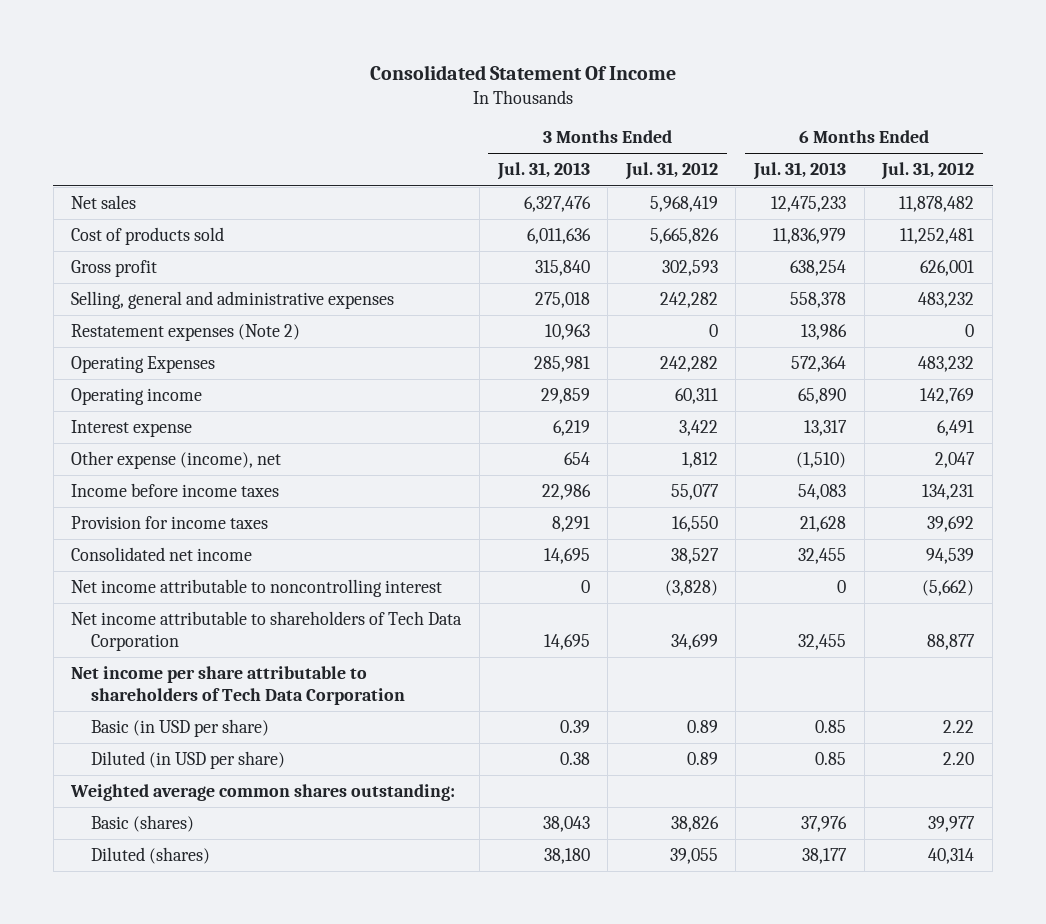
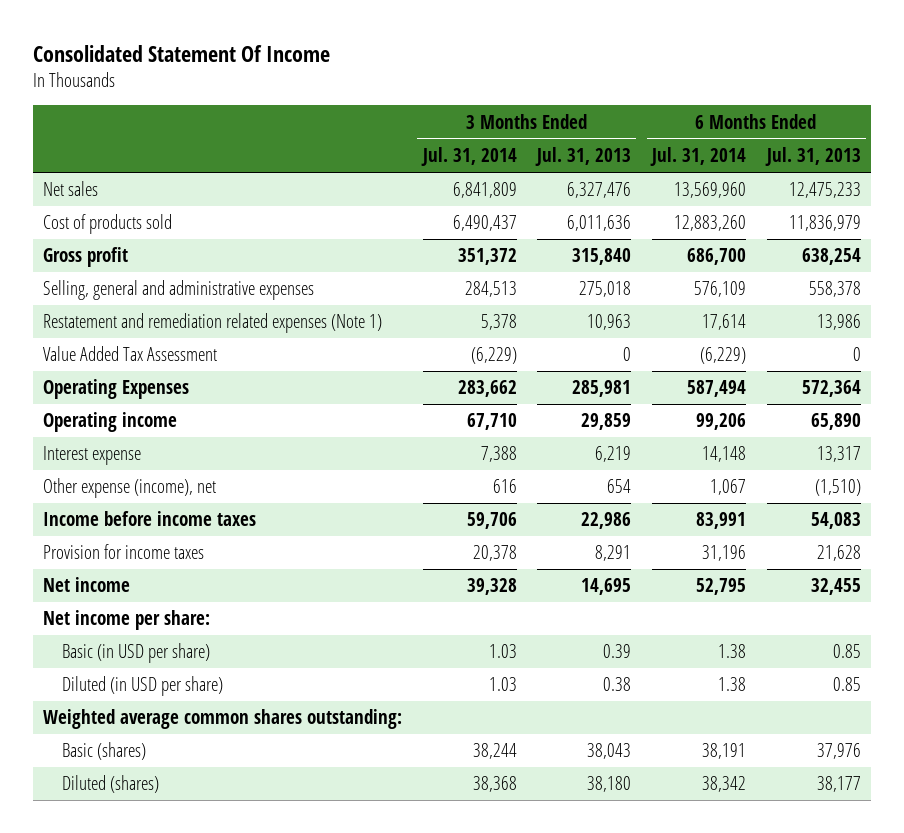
[624,162,718,181] Jul. 31, 2012 -> none
[881,162,975,181] Jul. 31, 2012 -> none
none -> [420,147,517,167] Jul. 31, 2014
none -> [650,147,747,167] Jul. 31, 2014
[71,324,301,342] Restatement expenses (Note 2) -> [42,313,382,334] Restatement and remediation related expenses (Note 1)
none -> [42,346,217,362] Value Added Tax Assessment
[71,579,443,598] Net income attributable to noncontrolling interest -> none
[71,611,463,651] Net income attributable to shareholders of Tech Data Corporation -> none
[71,547,253,562] Consolidated net income -> [42,577,130,593] Net income
[71,666,405,705] Net income per share attributable to shareholders of Tech Data Corporation -> [42,610,210,631] Net income per share:

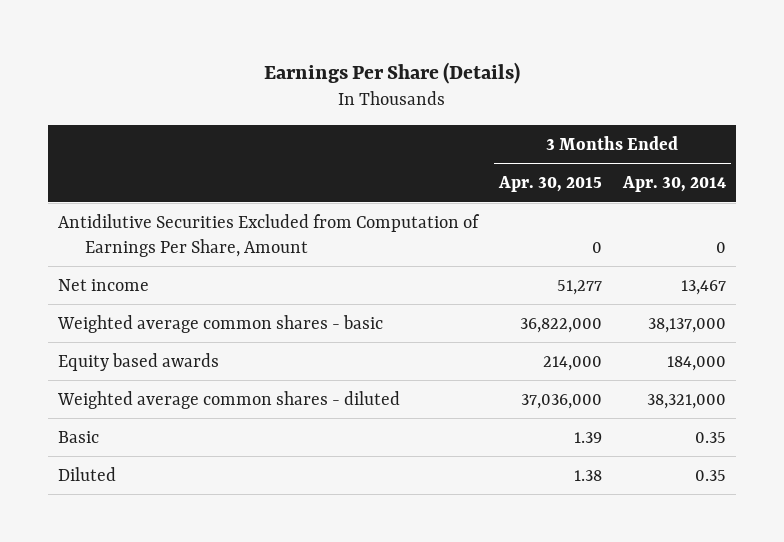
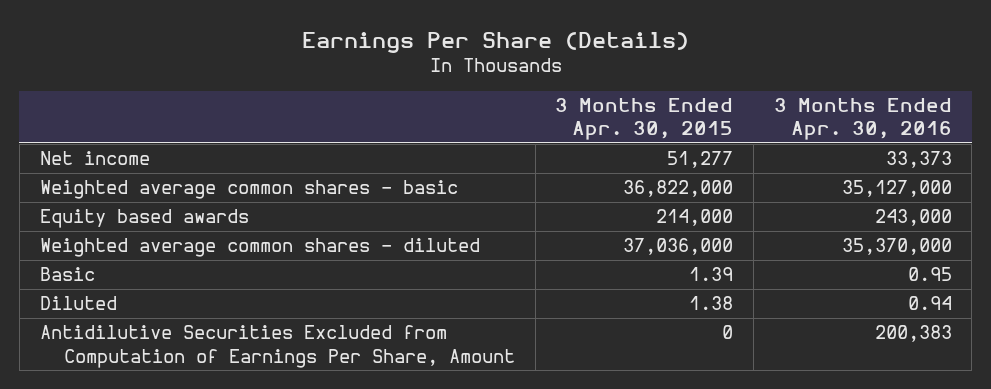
[621,176,726,193] Apr. 30, 2014 -> none
none -> [773,97,952,141] 3 Months Ended Apr. 30, 2016
[58,213,481,257] Antidilutive Securities Excluded from Computation of Earnings Per Share, Amount -> [39,325,515,368] Antidilutive Securities Excluded from Computation of Earnings Per Share, Amount

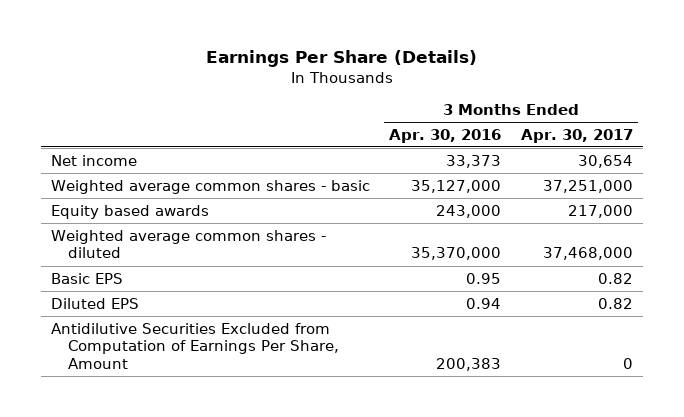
[555,97,734,141] 3 Months Ended Apr. 30, 2015 -> none
none -> [520,128,633,143] Apr. 30, 2017
[39,267,95,282] Basic -> [50,272,123,284] Basic EPS
[39,296,117,311] Diluted -> [50,297,139,309] Diluted EPS

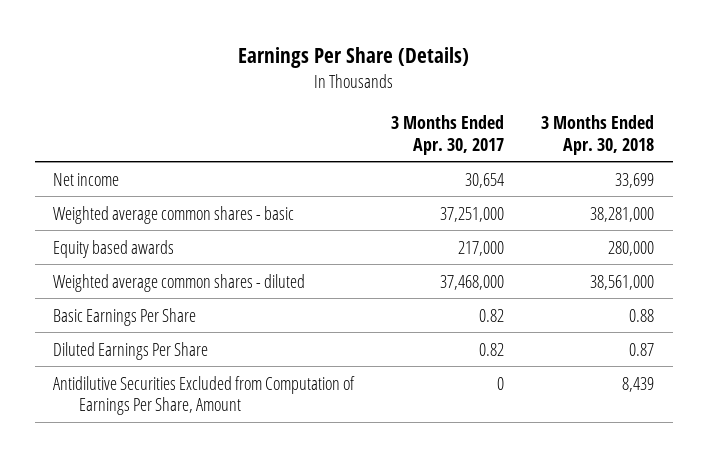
[389,128,502,143] Apr. 30, 2016 -> none
none -> [541,115,655,155] 3 Months Ended Apr. 30, 2018
[50,272,123,284] Basic EPS -> [53,307,197,326] Basic Earnings Per Share
[50,297,139,309] Diluted EPS -> [53,341,209,360] Diluted Earnings Per Share

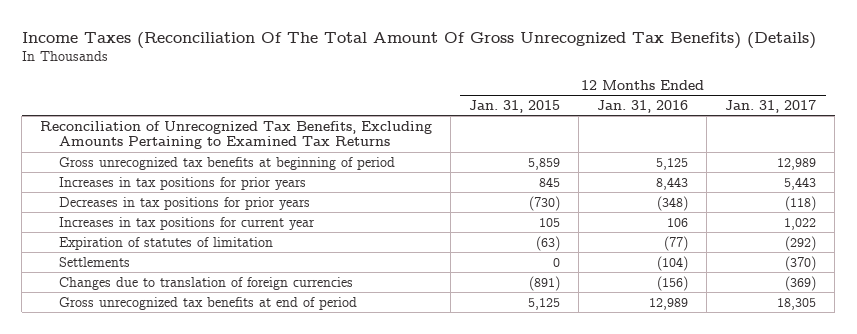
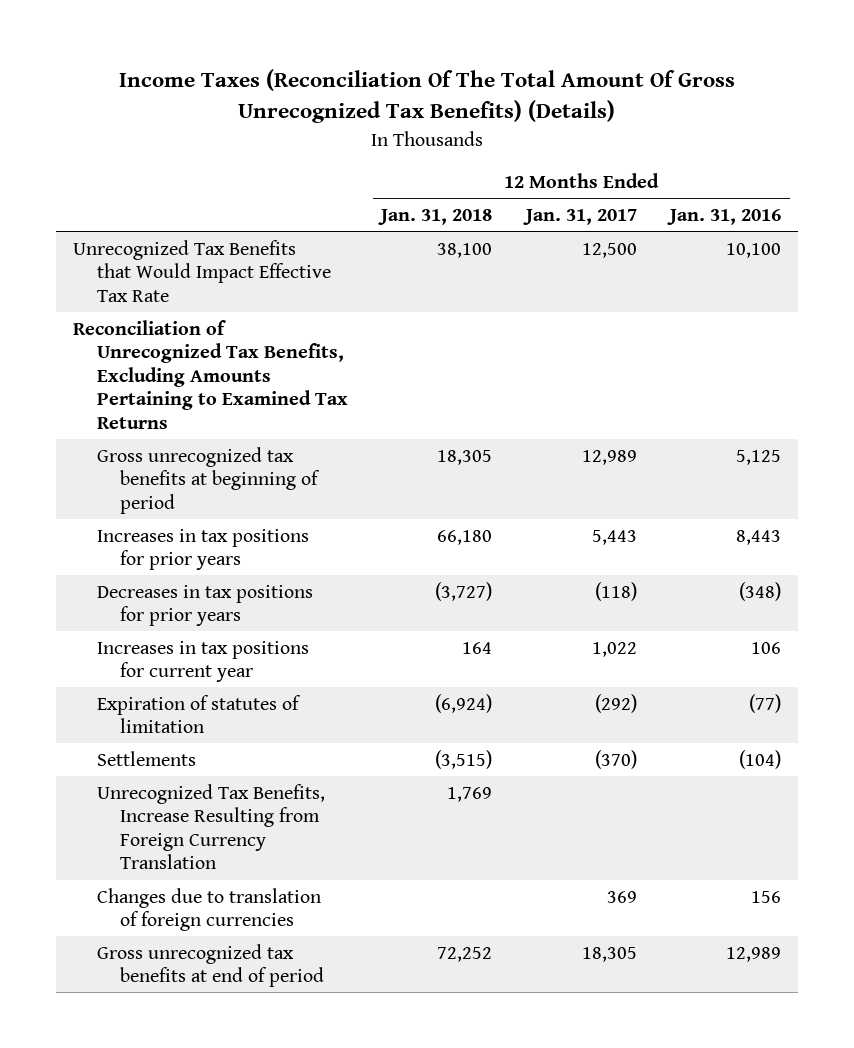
[469,99,561,113] Jan. 31, 2015 -> none
none -> [378,209,493,226] Jan. 31, 2018
none -> [72,239,331,302] Unrecognized Tax Benefits that Would Impact Effective Tax Rate
none -> [96,783,325,870] Unrecognized Tax Benefits, Increase Resulting from Foreign Currency Translation
[657,275,689,291] (156) -> [751,890,782,903] 156
[785,275,817,291] (369) -> [606,890,637,903] 369

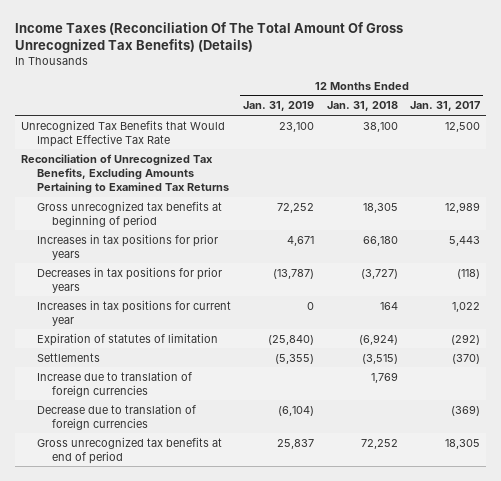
[667,209,782,226] Jan. 31, 2016 -> none
none -> [243,101,315,112] Jan. 31, 2019
[96,783,325,870] Unrecognized Tax Benefits, Increase Resulting from Foreign Currency Translation -> [36,370,192,397] Increase due to translation of foreign currencies
[96,887,321,932] Changes due to translation of foreign currencies -> [36,403,196,430] Decrease due to translation of foreign currencies
[606,890,637,903] 369 -> [450,404,480,416] (369)

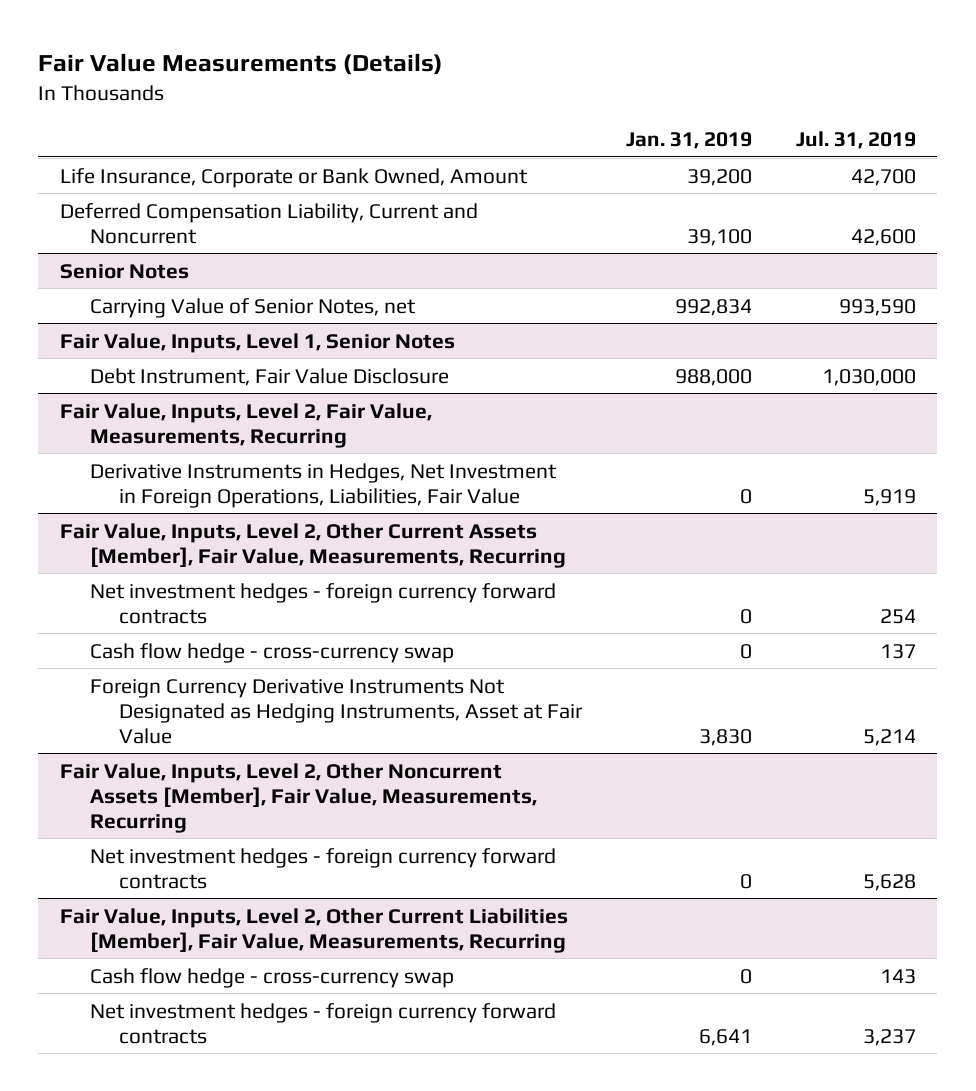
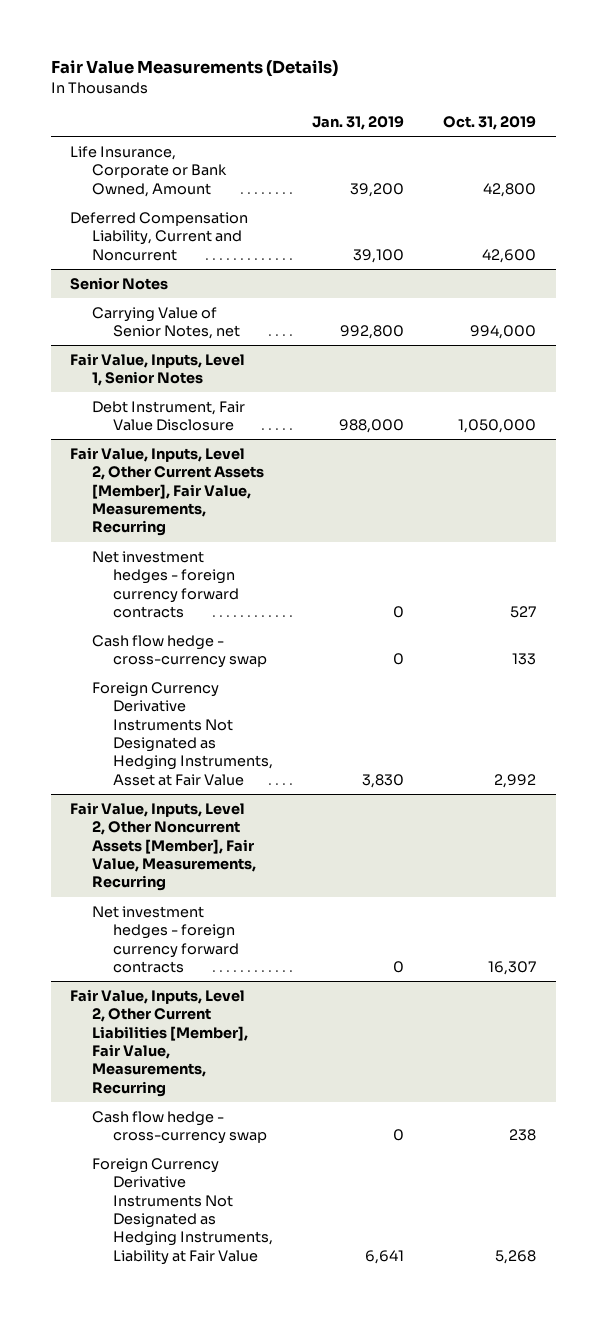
[795,130,916,149] Jul. 31, 2019 -> none
none -> [443,115,537,130] Oct. 31, 2019
[674,298,752,316] 992,834 -> [340,325,405,340] 992,800
[60,402,433,448] Fair Value, Inputs, Level 2, Fair Value, Measurements, Recurring -> none
[89,462,557,508] Derivative Instruments in Hedges, Net Investment in Foreign Operations, Liabilities, Fair Value -> none
[89,1002,556,1044] Net investment hedges - foreign currency forward contracts -> [91,1157,274,1265] Foreign Currency Derivative Instruments Not Designated as Hedging Instruments, Liability at Fair Value

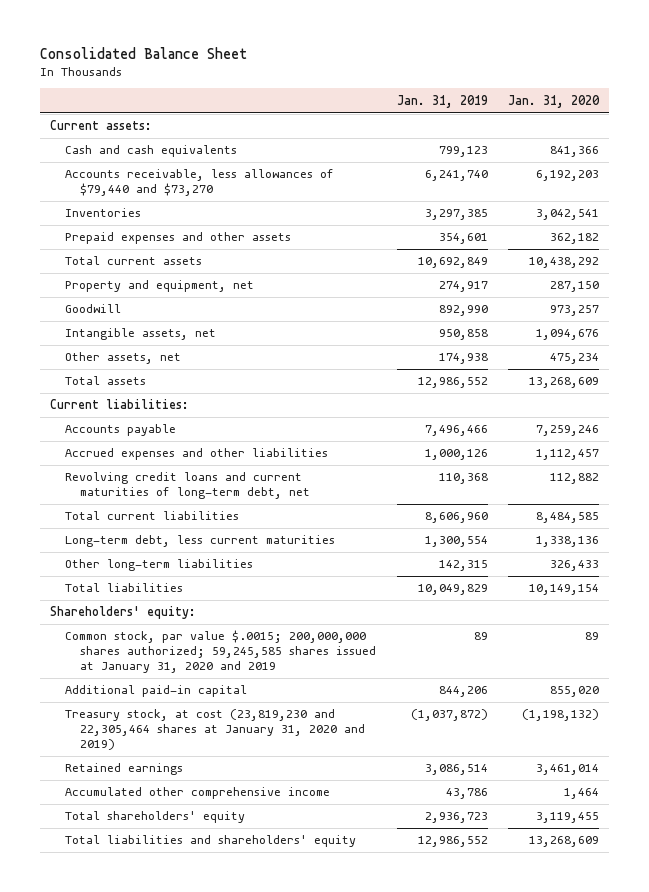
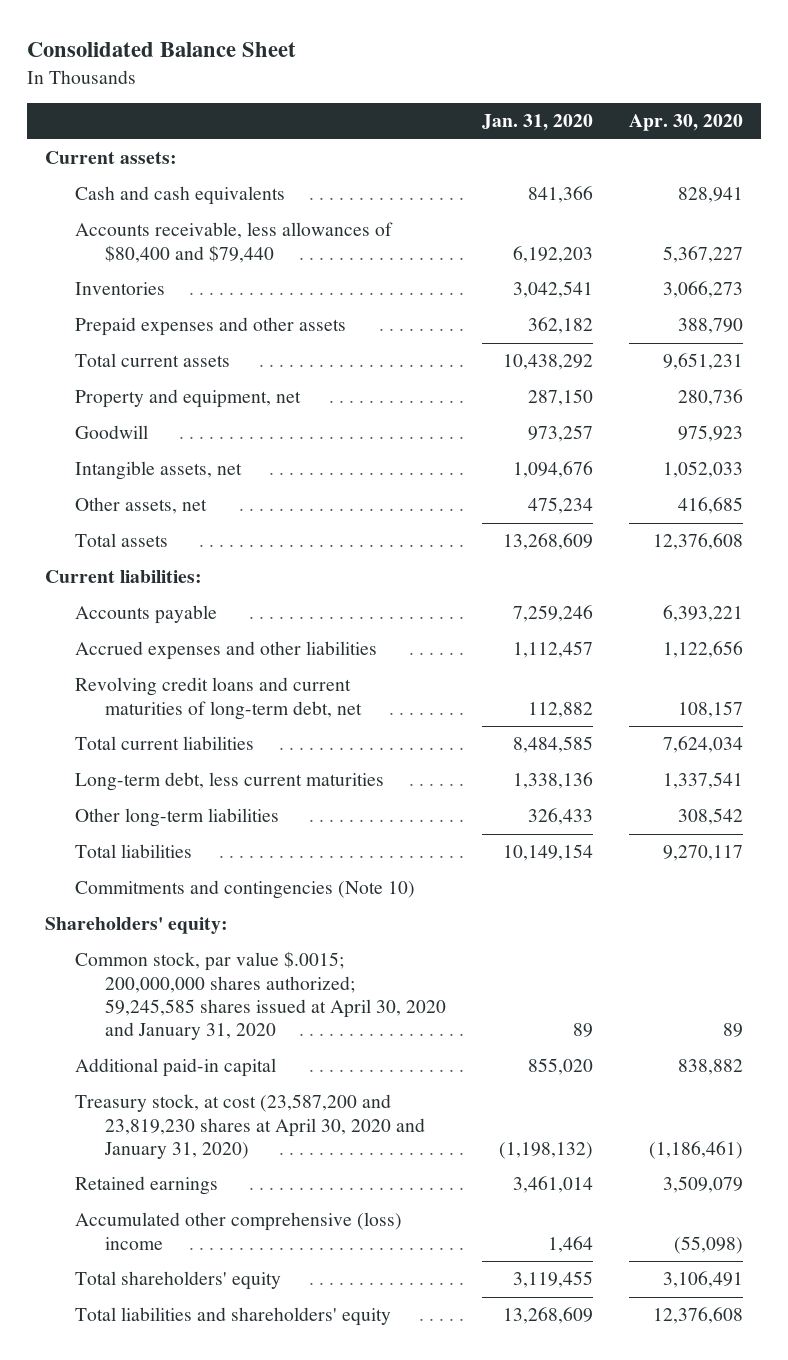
[396,94,488,108] Jan. 31, 2019 -> none
none -> [628,114,743,132] Apr. 30, 2020
[65,169,335,197] Accounts receivable, less allowances of $79,440 and $73,270 -> [74,222,393,263] Accounts receivable, less allowances of $80,400 and $79,440
none -> [74,880,415,900] Commitments and contingencies (Note 10)
[65,630,377,673] Common stock, par value $.0015; 200,000,000 shares authorized; 59,245,585 shares issued at January 31, 2020 and 2019 -> [74,951,446,1041] Common stock, par value $.0015; 200,000,000 shares authorized; 59,245,585 shares issued at April 30, 2020 and January 31, 2020
[65,709,366,750] Treasury stock, at cost (23,819,230 and 22,305,464 shares at January 31, 2020 and 2019) -> [74,1094,425,1159] Treasury stock, at cost (23,587,200 and 23,819,230 shares at April 30, 2020 and January 31, 2020)
[65,787,331,800] Accumulated other comprehensive income -> [74,1212,402,1250] Accumulated other comprehensive (loss) income

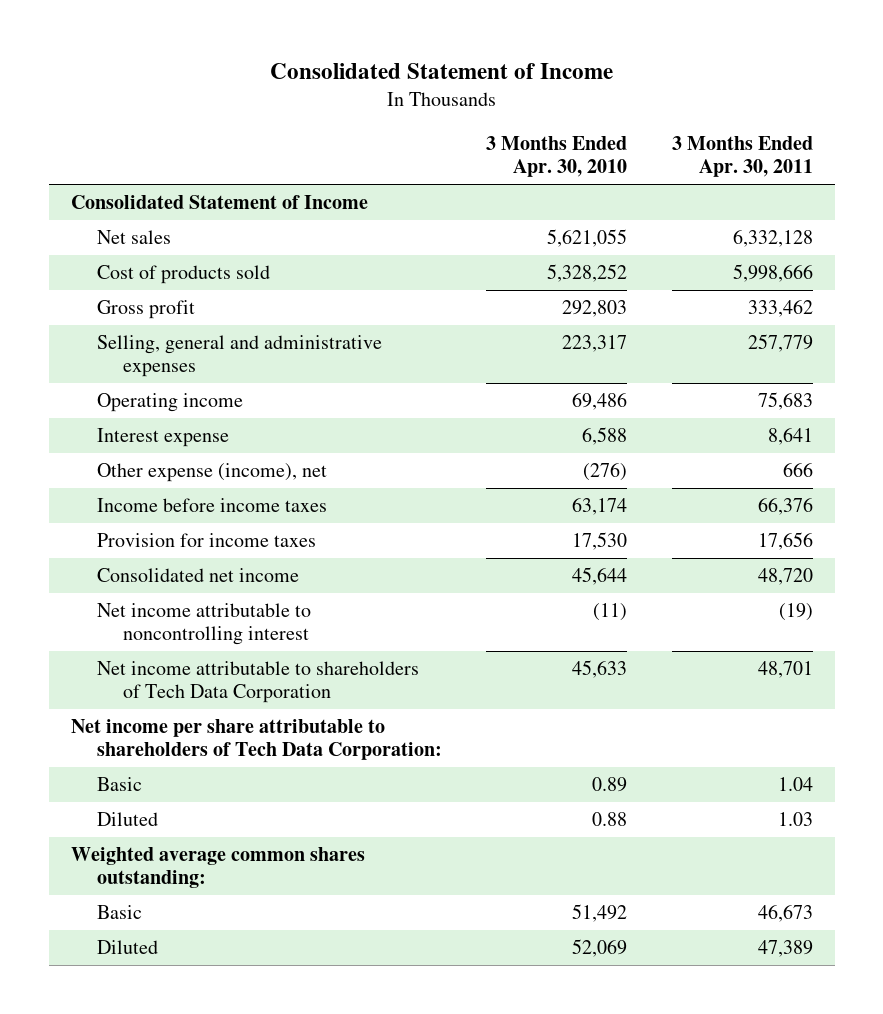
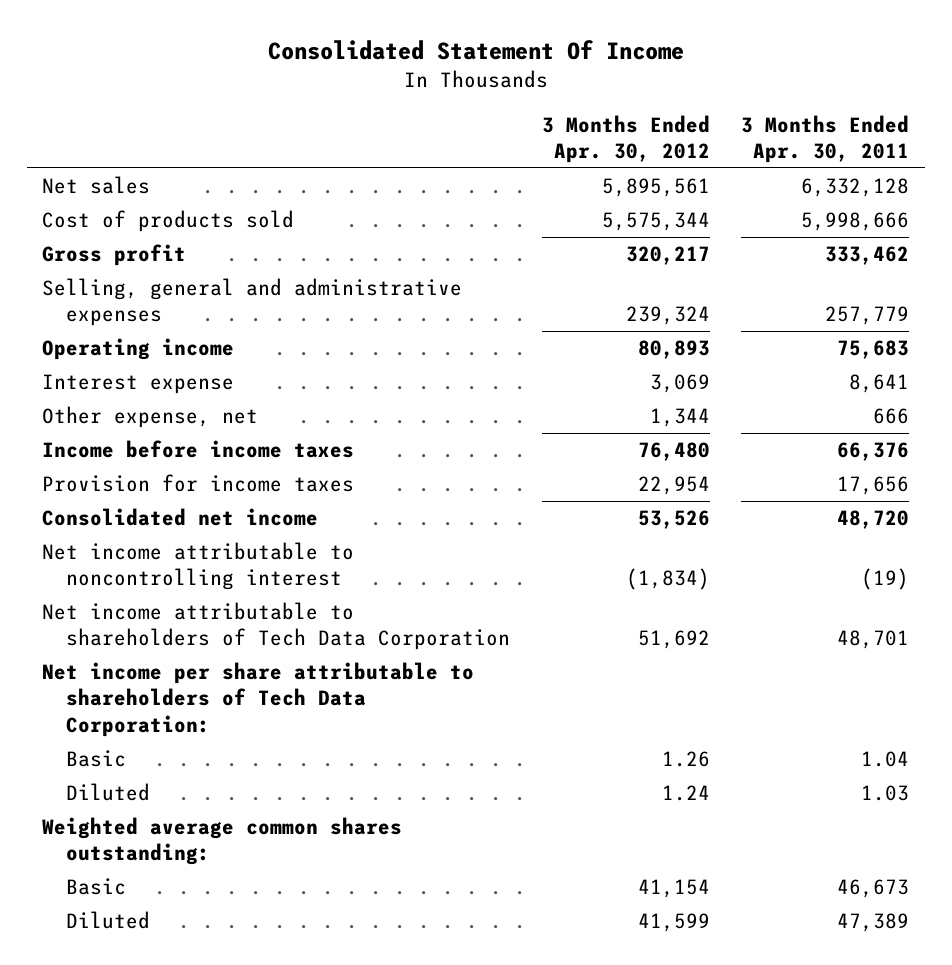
[269,63,613,80] Consolidated Statement of Income -> [267,39,684,60] Consolidated Statement Of Income
[486,135,628,178] 3 Months Ended Apr. 30, 2010 -> none
none -> [541,114,710,163] 3 Months Ended Apr. 30, 2012
[70,195,368,210] Consolidated Statement of Income -> none
[96,463,327,483] Other expense (income), net -> [42,406,259,429] Other expense, net

